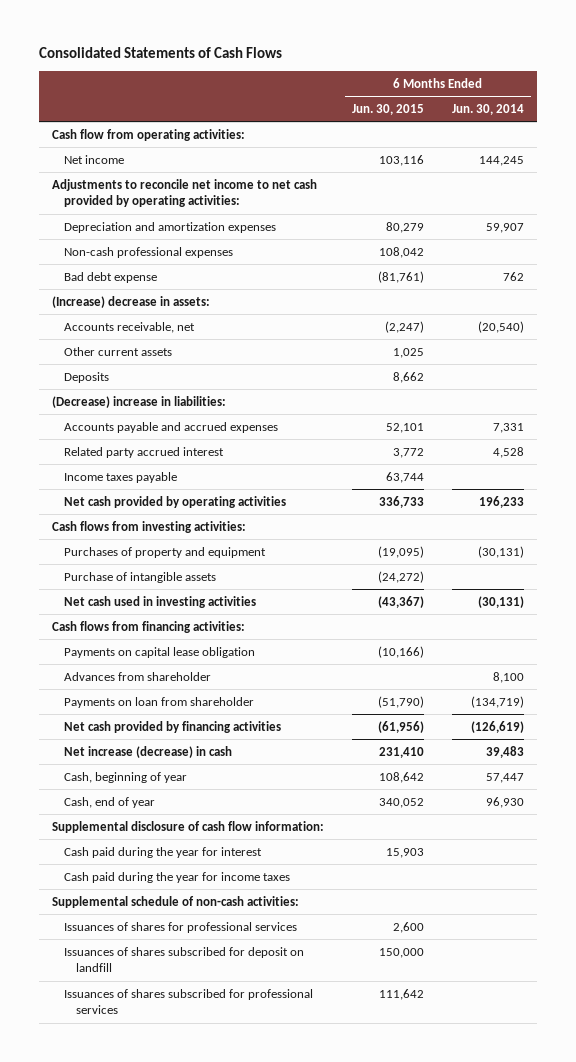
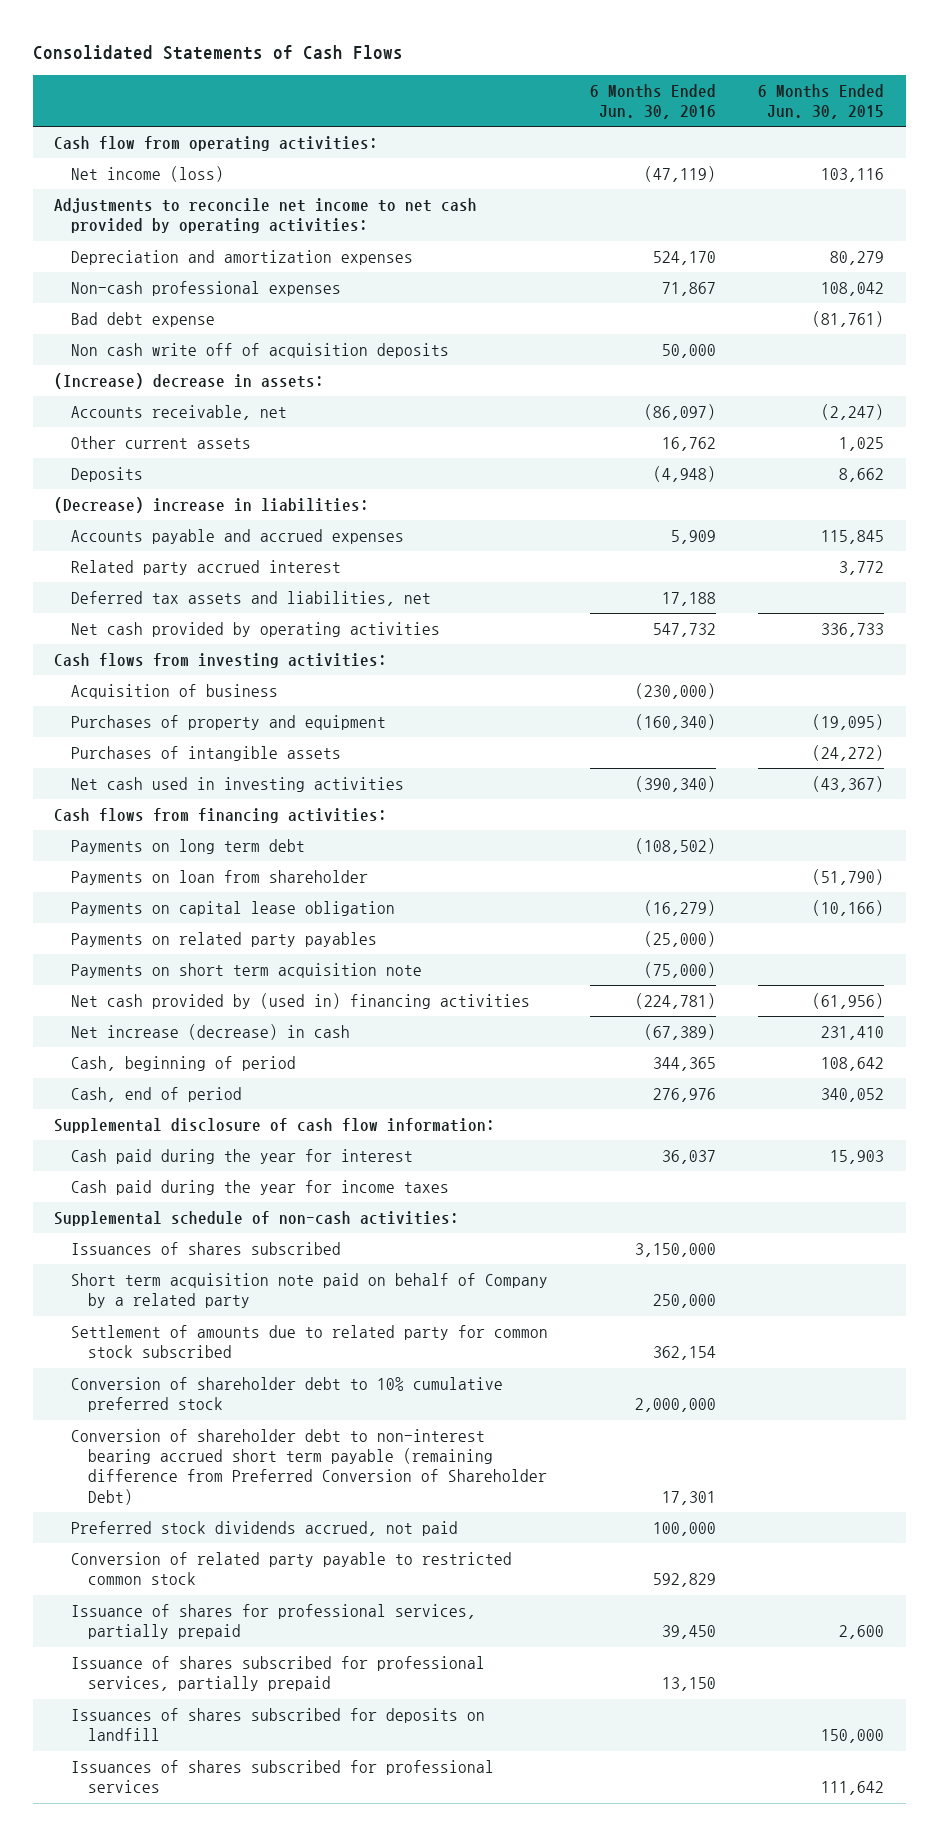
[451,103,524,115] Jun. 30, 2014 -> none
none -> [590,83,717,119] 6 Months Ended Jun. 30, 2016
[64,154,125,164] Net income -> [70,165,224,182] Net income (loss)
none -> [70,342,449,358] Non cash write off of acquisition deposits
[385,422,424,433] 52,101 -> [821,529,885,544] 115,845
[64,471,178,483] Income taxes payable -> none
none -> [70,590,431,606] Deferred tax assets and liabilities, net
none -> [70,683,278,699] Acquisition of business
[64,571,217,583] Purchase of intangible assets -> [70,745,341,761] Purchases of intangible assets
[64,671,212,681] Advances from shareholder -> none
none -> [70,838,305,854] Payments on long term debt
[64,646,256,658] Payments on capital lease obligation -> [70,900,395,916] Payments on capital lease obligation
none -> [70,931,377,947] Payments on related party payables
none -> [70,962,422,978] Payments on short term acquisition note
[64,720,282,733] Net cash provided by financing activities -> [70,992,530,1009] Net cash provided by (used in) financing activities
[64,771,188,783] Cash, beginning of year -> [70,1055,296,1071] Cash, beginning of period
[64,796,156,808] Cash, end of year -> [70,1086,242,1102] Cash, end of period
none -> [70,1241,341,1255] Issuances of shares subscribed
none -> [70,1272,548,1309] Short term acquisition note paid on behalf of Company by a related party
none -> [70,1324,548,1359] Settlement of amounts due to related party for common stock subscribed
none -> [70,1376,503,1413] Conversion of shareholder debt to 10% cumulative preferred stock
none -> [70,1428,547,1505] Conversion of shareholder debt to non-interest bearing accrued short term payable (remaining difference from Preferred Conversion of Shareholder Debt)
none -> [70,1520,458,1536] Preferred stock dividends accrued, not paid
none -> [70,1551,512,1586] Conversion of related party payable to restricted common stock
[64,921,298,933] Issuances of shares for professional services -> [70,1603,476,1640] Issuance of shares for professional services, partially prepaid
none -> [70,1655,485,1692] Issuance of shares subscribed for professional services, partially prepaid
[64,946,305,973] Issuances of shares subscribed for deposit on landfill -> [70,1707,485,1742] Issuances of shares subscribed for deposits on landfill

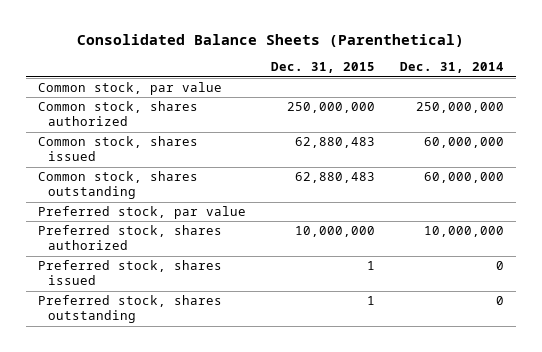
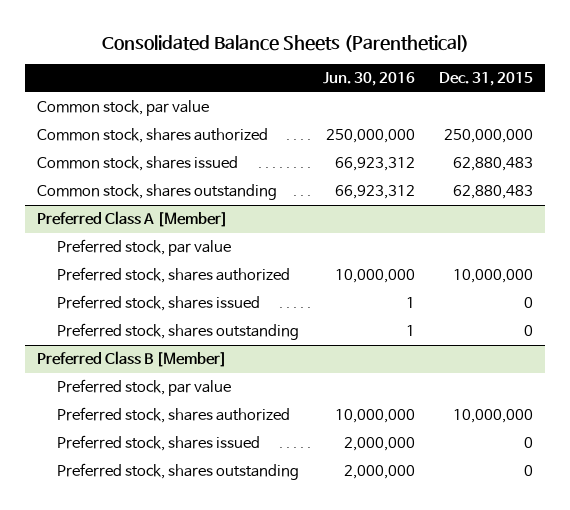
[399,62,504,74] Dec. 31, 2014 -> none
none -> [323,72,416,87] Jun. 30, 2016
none -> [37,211,229,228] Preferred Class A [Member]
[366,261,375,271] 1 -> [523,297,533,309] 0
[366,296,375,306] 1 -> [523,325,533,337] 0
none -> [37,351,228,368] Preferred Class B [Member]
none -> [57,379,232,397] Preferred stock, par value
none -> [57,407,291,424] Preferred stock, shares authorized
none -> [57,435,261,452] Preferred stock, shares issued
none -> [57,463,300,481] Preferred stock, shares outstanding

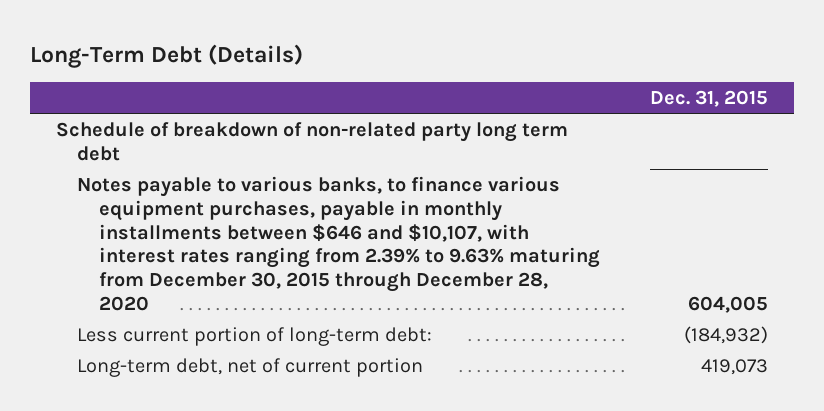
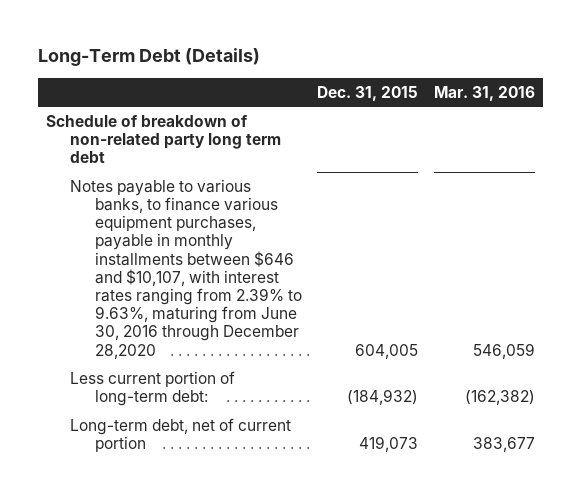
none -> [434,85,536,101] Mar. 31, 2016
[77,176,601,311] Notes payable to various banks, to finance various equipment purchases, payable in monthly installments between $646 and $10,107, with interest rates ranging from 2.39% to 9.63% maturing from December 30, 2015 through December 28, 2020 -> [70,178,302,359] Notes payable to various banks, to finance various equipment purchases, payable in monthly installments between $646 and $10,107, with interest rates ranging from 2.39% to 9.63%, maturing from June 30, 2016 through December 28,2020

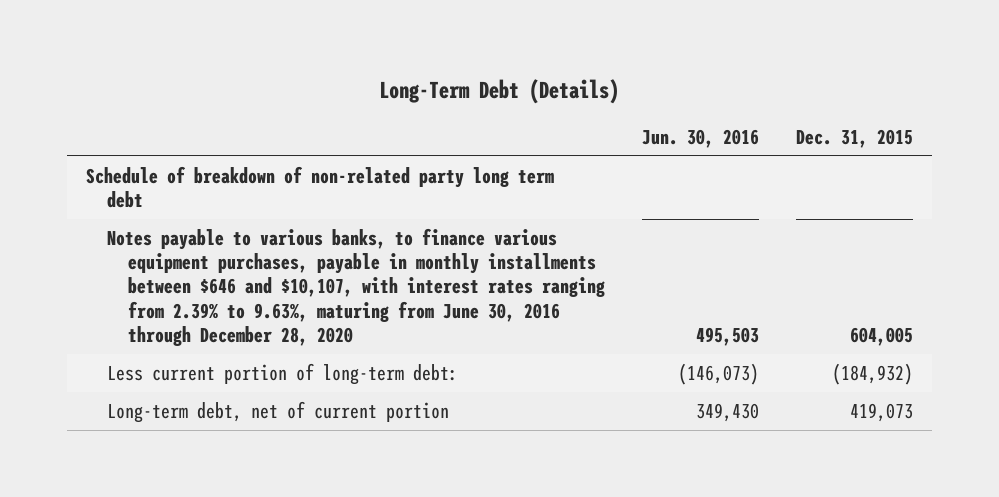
[434,85,536,101] Mar. 31, 2016 -> none
none -> [642,128,760,148] Jun. 30, 2016
[70,178,302,359] Notes payable to various banks, to finance various equipment purchases, payable in monthly installments between $646 and $10,107, with interest rates ranging from 2.39% to 9.63%, maturing from June 30, 2016 through December 28,2020 -> [106,228,606,346] Notes payable to various banks, to finance various equipment purchases, payable in monthly installments between $646 and $10,107, with interest rates ranging from 2.39% to 9.63%, maturing from June 30, 2016 through December 28, 2020

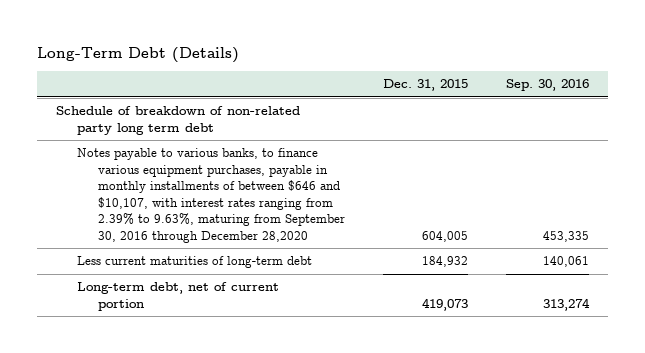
[642,128,760,148] Jun. 30, 2016 -> none
none -> [505,79,589,92] Sep. 30, 2016
[106,228,606,346] Notes payable to various banks, to finance various equipment purchases, payable in monthly installments between $646 and $10,107, with interest rates ranging from 2.39% to 9.63%, maturing from June 30, 2016 through December 28, 2020 -> [77,148,346,243] Notes payable to various banks, to finance various equipment purchases, payable in monthly installments of between $646 and $10,107, with interest rates ranging from 2.39% to 9.63%, maturing from September 30, 2016 through December 28,2020
[106,363,458,386] Less current portion of long-term debt: -> [77,256,313,269] Less current maturities of long-term debt
[832,363,914,386] (184,932) -> [421,256,468,268] 184,932

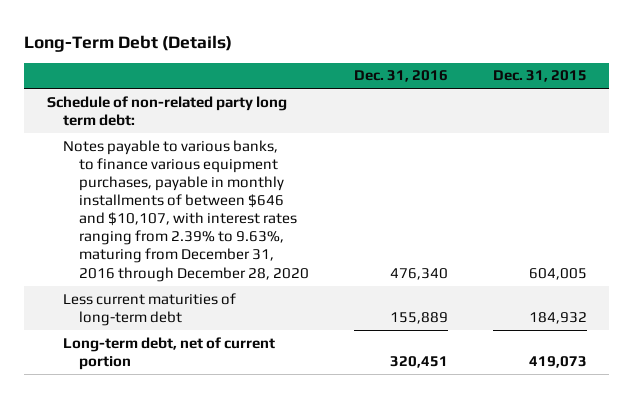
[505,79,589,92] Sep. 30, 2016 -> none
none -> [353,70,448,83] Dec. 31, 2016
[55,106,300,135] Schedule of breakdown of non-related party long term debt -> [46,95,287,126] Schedule of non-related party long term debt:
[77,148,346,243] Notes payable to various banks, to finance various equipment purchases, payable in monthly installments of between $646 and $10,107, with interest rates ranging from 2.39% to 9.63%, maturing from September 30, 2016 through December 28,2020 -> [62,139,309,282] Notes payable to various banks, to finance various equipment purchases, payable in monthly installments of between $646 and $10,107, with interest rates ranging from 2.39% to 9.63%, maturing from December 31, 2016 through December 28, 2020

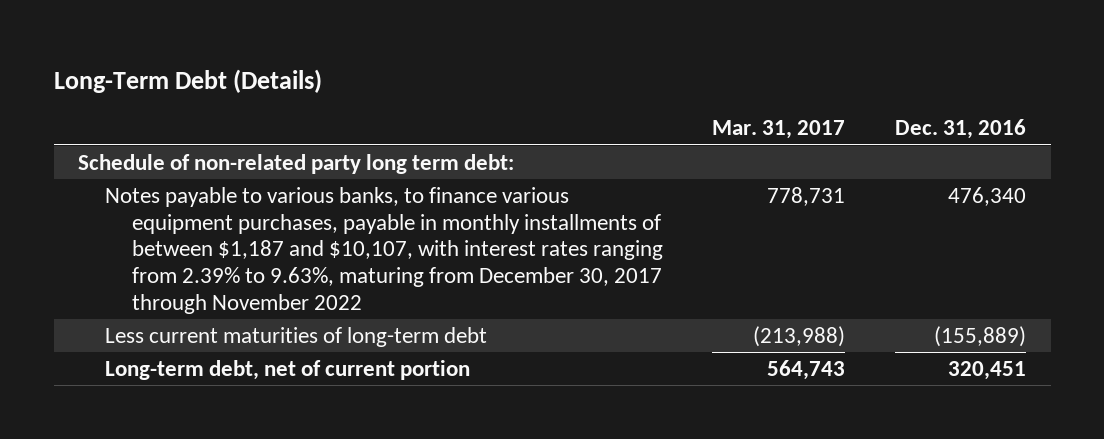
[492,70,587,83] Dec. 31, 2015 -> none
none -> [712,120,846,140] Mar. 31, 2017
[62,139,309,282] Notes payable to various banks, to finance various equipment purchases, payable in monthly installments of between $646 and $10,107, with interest rates ranging from 2.39% to 9.63%, maturing from December 31, 2016 through December 28, 2020 -> [104,186,663,314] Notes payable to various banks, to finance various equipment purchases, payable in monthly installments of between $1,187 and $10,107, with interest rates ranging from 2.39% to 9.63%, maturing from December 30, 2017 through November 2022
[389,311,448,324] 155,889 -> [933,325,1026,347] (155,889)

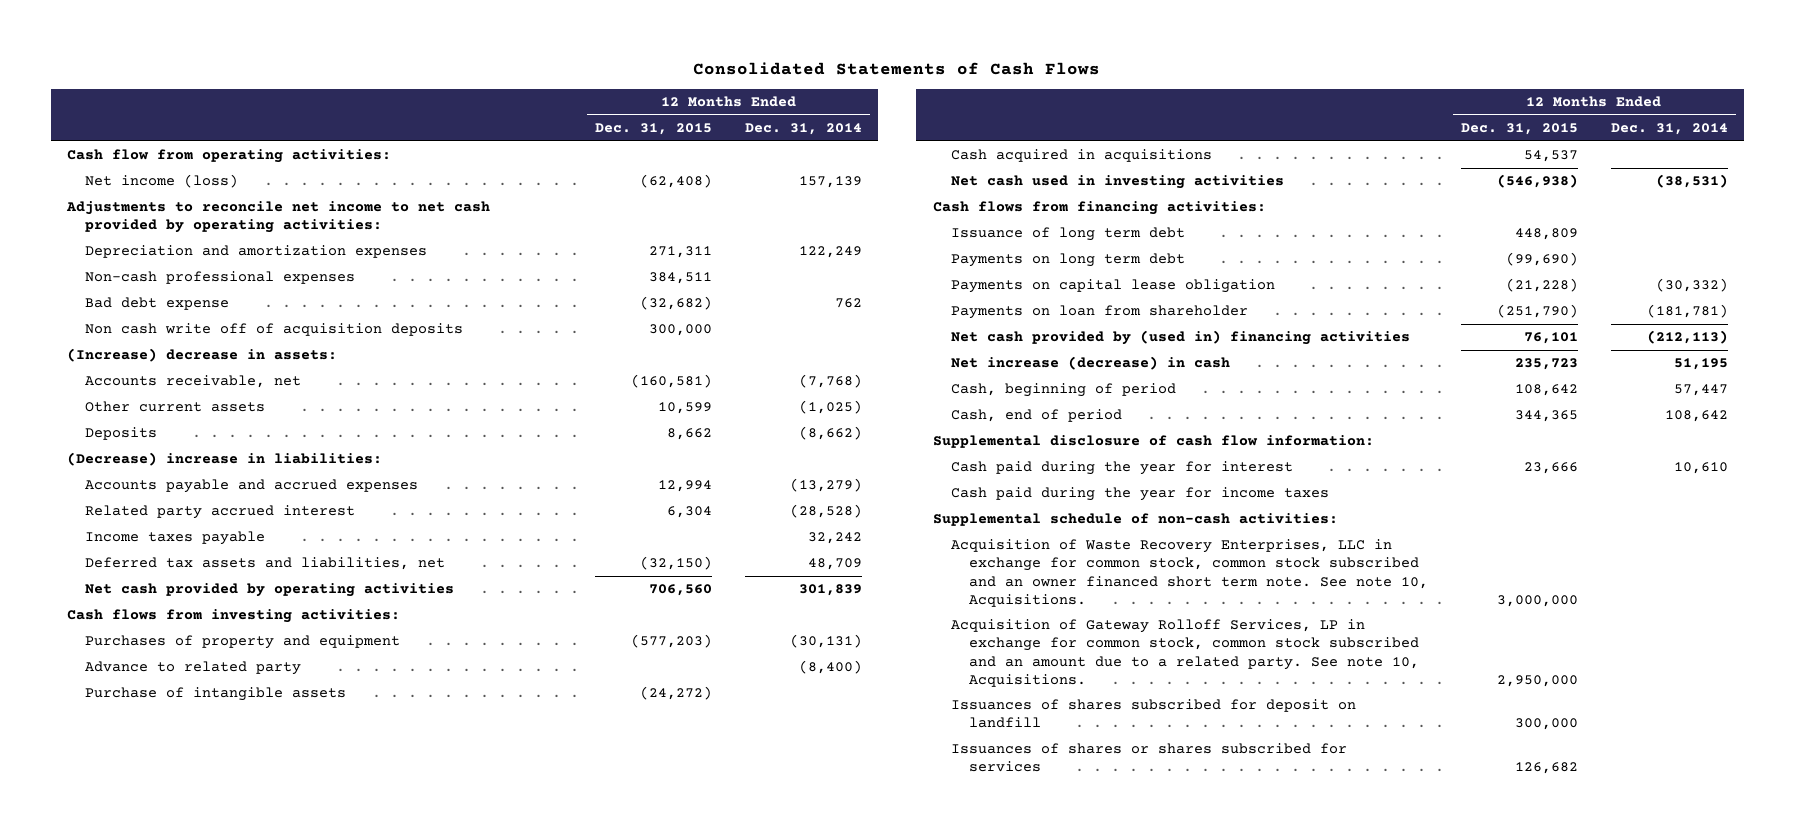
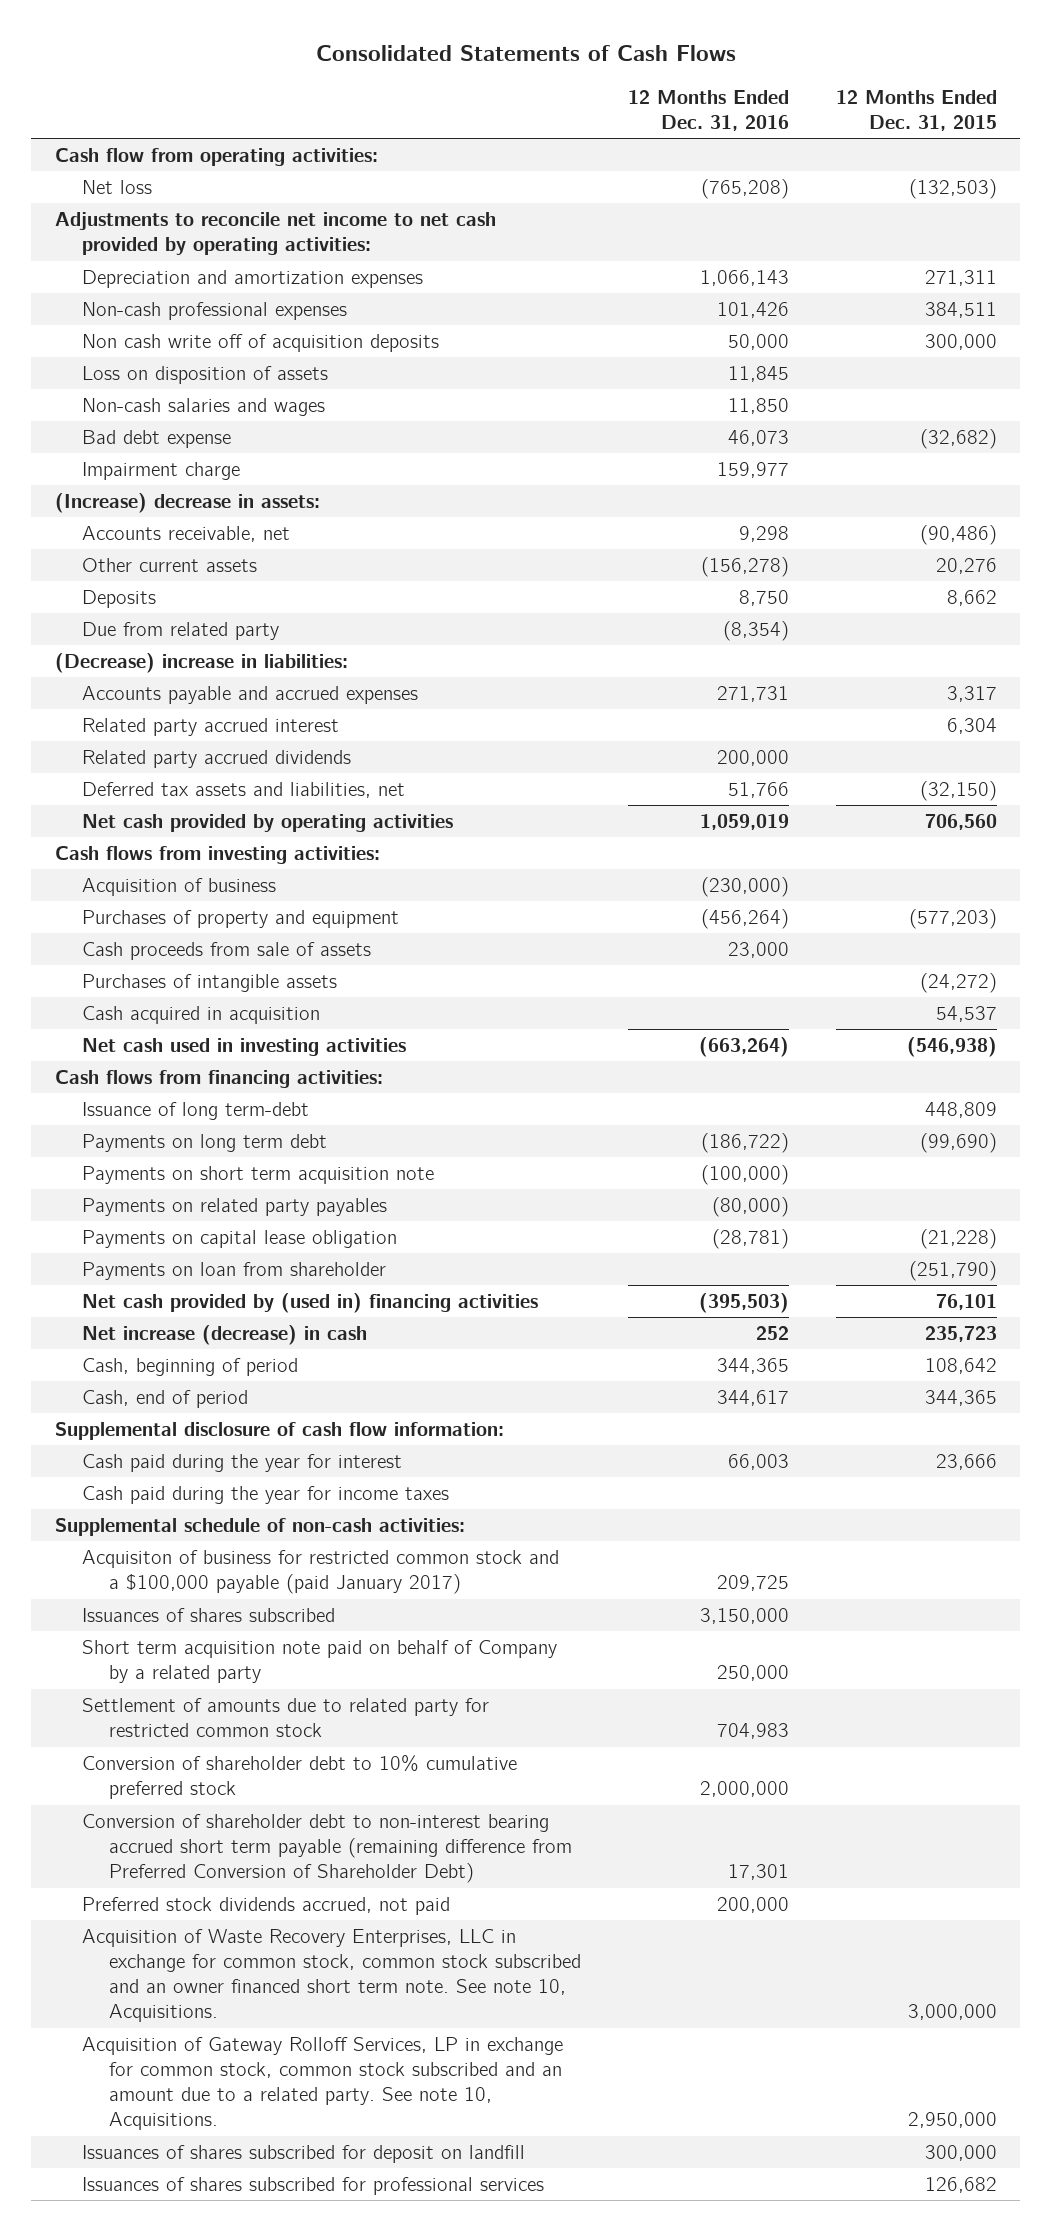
[745,123,863,136] Dec. 31, 2014 -> none
none -> [627,89,789,131] 12 Months Ended Dec. 31, 2016
[85,174,239,189] Net income (loss) -> [81,179,152,194] Net loss
[640,174,713,189] (62,408) -> [908,178,997,199] (132,503)
none -> [81,365,328,384] Loss on disposition of assets
none -> [81,397,325,416] Non-cash salaries and wages
[85,297,230,311] Bad debt expense -> [81,429,231,448] Bad debt expense
none -> [81,461,240,480] Impairment charge
[631,374,713,389] (160,581) -> [919,524,997,545] (90,486)
[658,402,713,415] 10,599 -> [935,557,997,574] 20,276
none -> [81,621,279,640] Due from related party
[658,480,713,493] 12,994 -> [946,685,997,702] 3,317
[85,531,266,546] Income taxes payable -> none
none -> [81,749,351,768] Related party accrued dividends
none -> [81,877,276,896] Acquisition of business
[85,661,302,676] Advance to related party -> none
none -> [81,941,371,960] Cash proceeds from sale of assets
[85,687,347,702] Purchase of intangible assets -> [81,973,337,992] Purchases of intangible assets
[950,149,1212,163] Cash acquired in acquisitions -> [81,1005,320,1024] Cash acquired in acquisition
[950,227,1185,242] Issuance of long term debt -> [81,1101,309,1120] Issuance of long term-debt
none -> [81,1165,434,1184] Payments on short term acquisition note
none -> [81,1197,387,1216] Payments on related party payables
none -> [81,1549,559,1595] Acquisiton of business for restricted common stock and a $100,000 payable (paid January 2017)
none -> [81,1607,335,1622] Issuances of shares subscribed
none -> [81,1639,557,1684] Short term acquisition note paid on behalf of Company by a related party
none -> [81,1697,489,1738] Settlement of amounts due to related party for restricted common stock
none -> [81,1754,517,1800] Conversion of shareholder debt to 10% cumulative preferred stock
none -> [81,1813,572,1884] Conversion of shareholder debt to non-interest bearing accrued short term payable (remaining difference from Preferred Conversion of Shareholder Debt)
none -> [81,1896,450,1915] Preferred stock dividends accrued, not paid
[950,743,1347,773] Issuances of shares or shares subscribed for services -> [81,2176,544,2195] Issuances of shares subscribed for professional services

